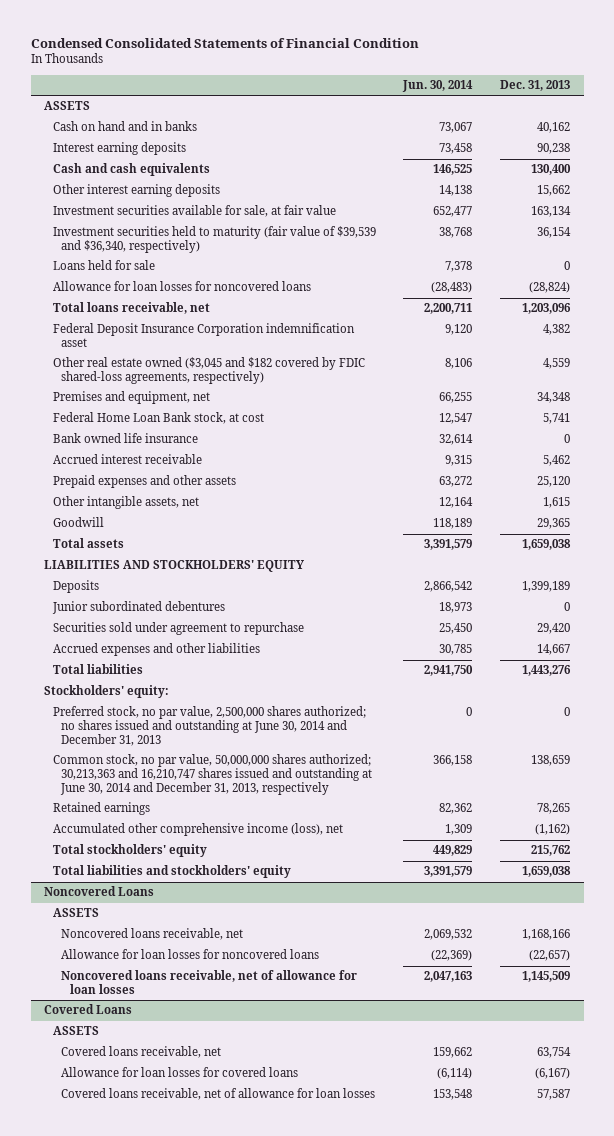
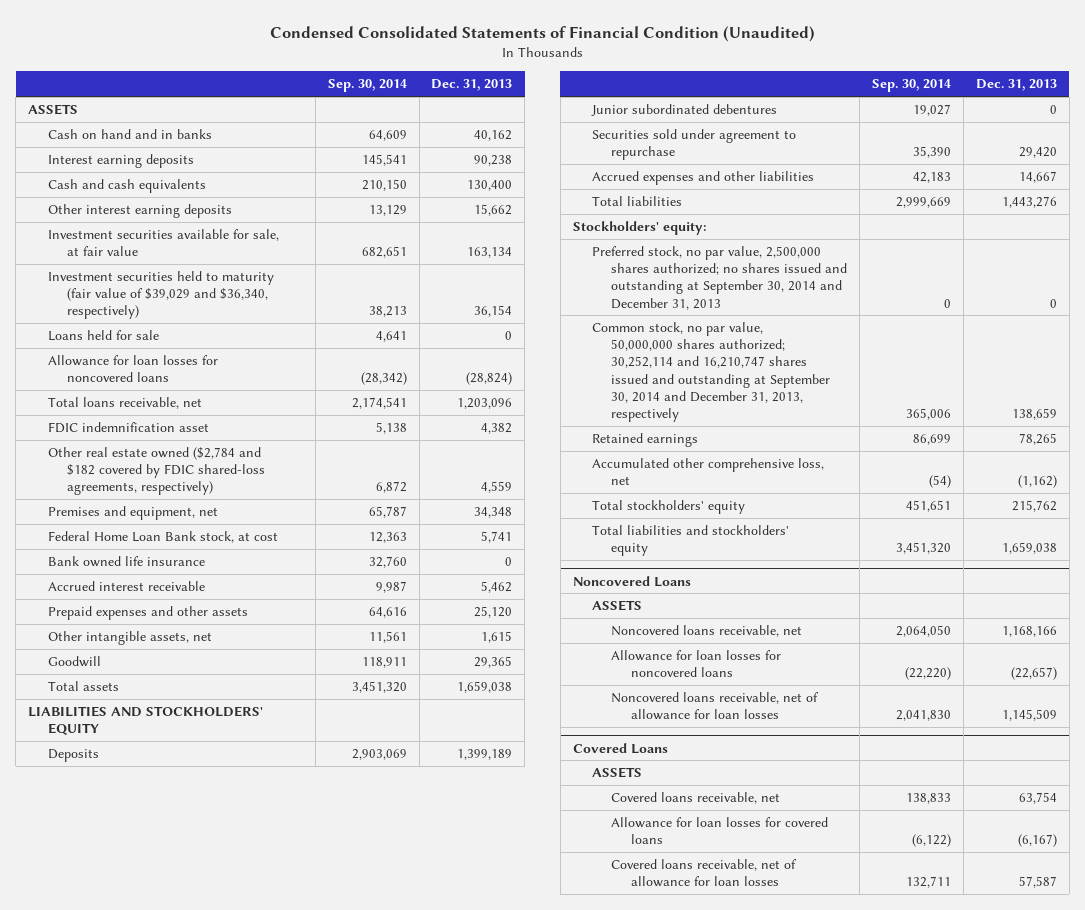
[30,38,419,49] Condensed Consolidated Statements of Financial Condition -> [269,25,815,42] Condensed Consolidated Statements of Financial Condition (Unaudited)
[402,80,474,93] Jun. 30, 2014 -> none
none -> [327,79,407,93] Sep. 30, 2014
[52,226,376,254] Investment securities held to maturity (fair value of $39,539 and $36,340, respectively) -> [47,271,274,320] Investment securities held to maturity (fair value of $39,029 and $36,340, respectively)
[52,323,355,348] Federal Deposit Insurance Corporation indemnification asset -> [47,422,209,434] FDIC indemnification asset
[52,357,365,385] Other real estate owned ($3,045 and $182 covered by FDIC shared-loss agreements, respectively) -> [47,447,266,496] Other real estate owned ($2,784 and $182 covered by FDIC shared-loss agreements, respectively)
[52,706,366,746] Preferred stock, no par value, 2,500,000 shares authorized; no shares issued and outstanding at June 30, 2014 and December 31, 2013 -> [591,246,848,310] Preferred stock, no par value, 2,500,000 shares authorized; no shares issued and outstanding at September 30, 2014 and December 31, 2013
[52,754,373,795] Common stock, no par value, 50,000,000 shares authorized; 30,213,363 and 16,210,747 shares issued and outstanding at June 30, 2014 and December 31, 2013, respectively -> [591,322,831,422] Common stock, no par value, 50,000,000 shares authorized; 30,252,114 and 16,210,747 shares issued and outstanding at September 30, 2014 and December 31, 2013, respectively
[52,823,343,837] Accumulated other comprehensive income (loss), net -> [591,458,824,486] Accumulated other comprehensive loss, net

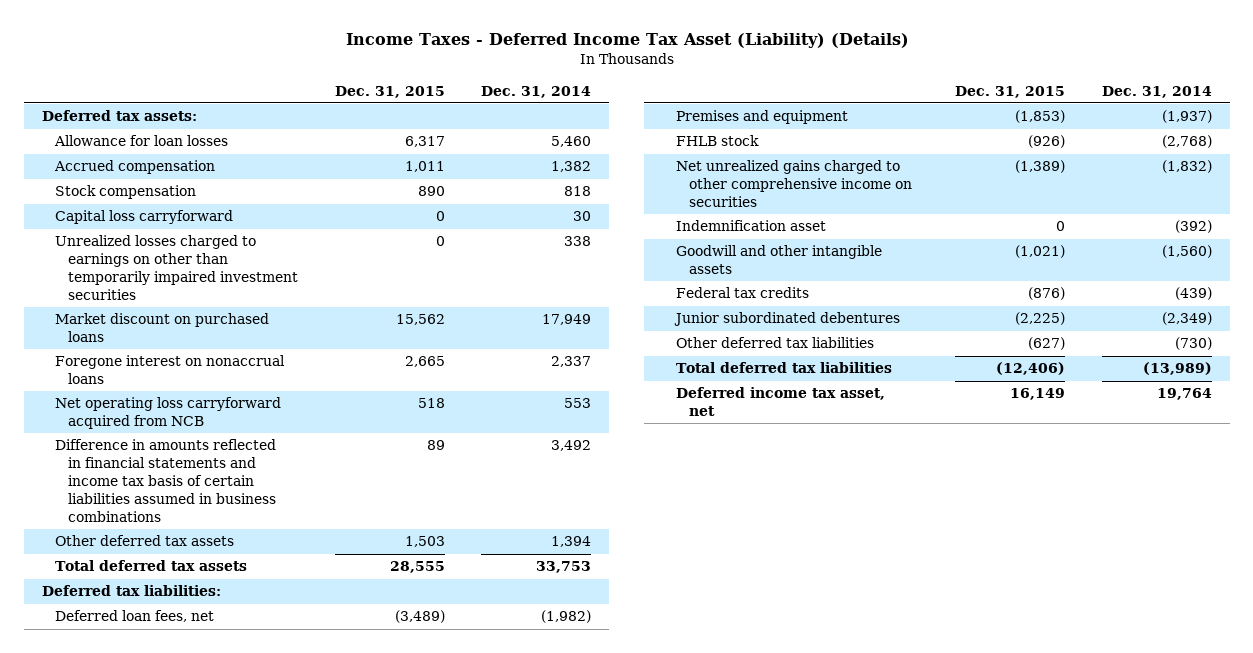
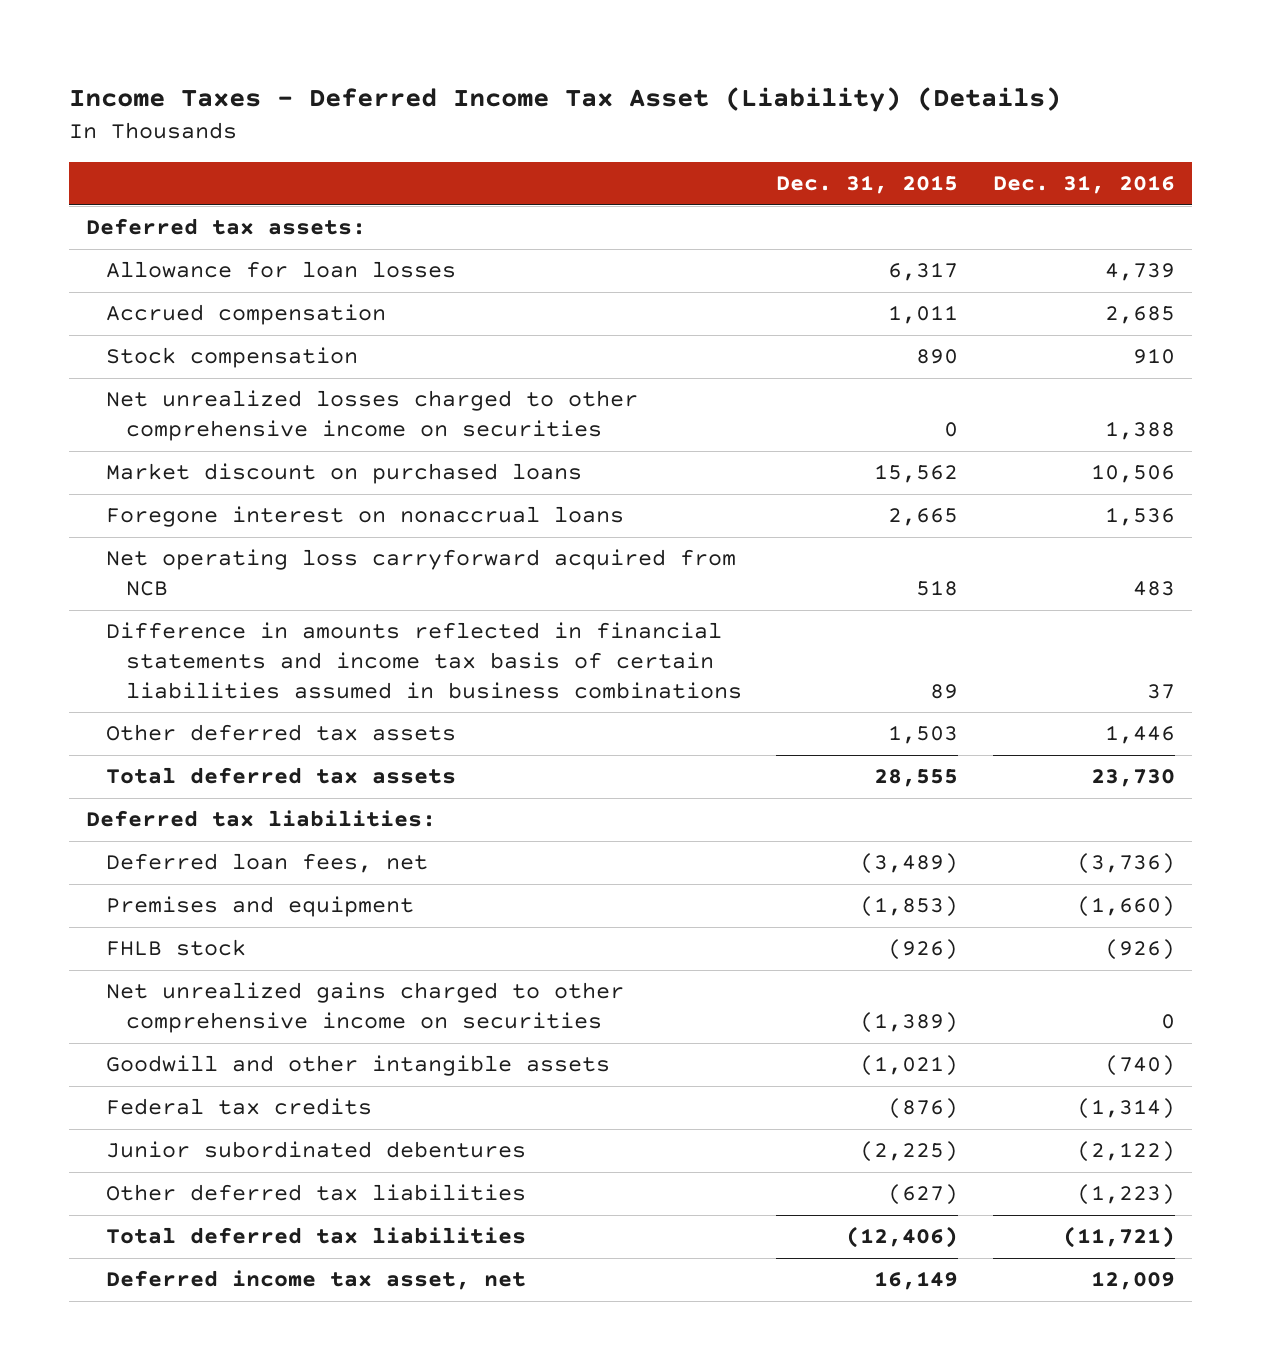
[480,85,591,98] Dec. 31, 2014 -> none
none -> [992,175,1175,195] Dec. 31, 2016
[54,210,233,225] Capital loss carryforward -> none
[54,235,299,301] Unrealized losses charged to earnings on other than temporarily impaired investment securities -> none
none -> [106,390,639,442] Net unrealized losses charged to other comprehensive income on securities
[675,220,826,232] Indemnification asset -> none

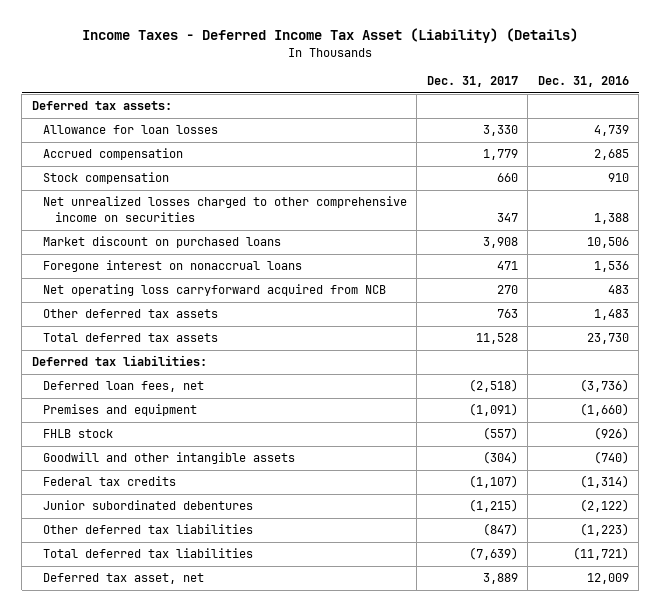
[776,175,959,195] Dec. 31, 2015 -> none
none -> [426,76,518,88] Dec. 31, 2017
[106,622,742,700] Difference in amounts reflected in financial statements and income tax basis of certain liabilities assumed in business combinations -> none
[1104,725,1175,745] 1,446 -> [593,309,629,321] 1,483
[106,982,625,1034] Net unrealized gains charged to other comprehensive income on securities -> none
[106,1270,527,1291] Deferred income tax asset, net -> [43,573,205,585] Deferred tax asset, net

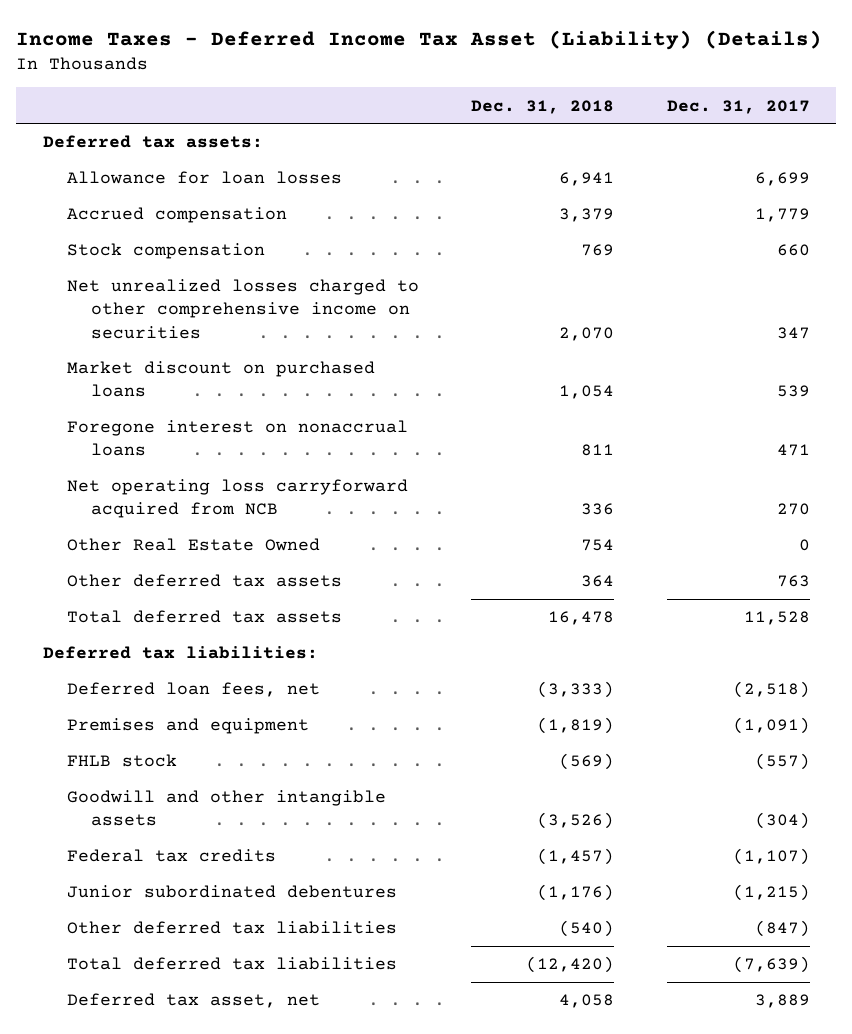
[537,76,629,88] Dec. 31, 2016 -> none
none -> [471,99,615,114] Dec. 31, 2018
[482,125,518,137] 3,330 -> [754,172,810,187] 6,699
[482,237,518,249] 3,908 -> [776,385,810,398] 539
none -> [66,538,320,552] Other Real Estate Owned

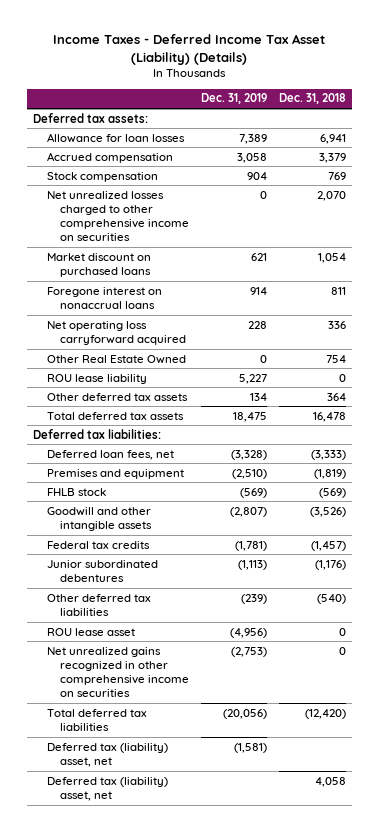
[666,99,810,114] Dec. 31, 2017 -> none
none -> [201,93,268,105] Dec. 31, 2019
[66,479,408,519] Net operating loss carryforward acquired from NCB -> [46,320,187,345] Net operating loss carryforward acquired
none -> [46,373,147,384] ROU lease liability
none -> [46,627,135,636] ROU lease asset
none -> [46,646,190,698] Net unrealized gains recognized in other comprehensive income on securities
none -> [46,742,168,767] Deferred tax (liability) asset, net
[66,993,320,1009] Deferred tax asset, net -> [46,776,168,801] Deferred tax (liability) asset, net

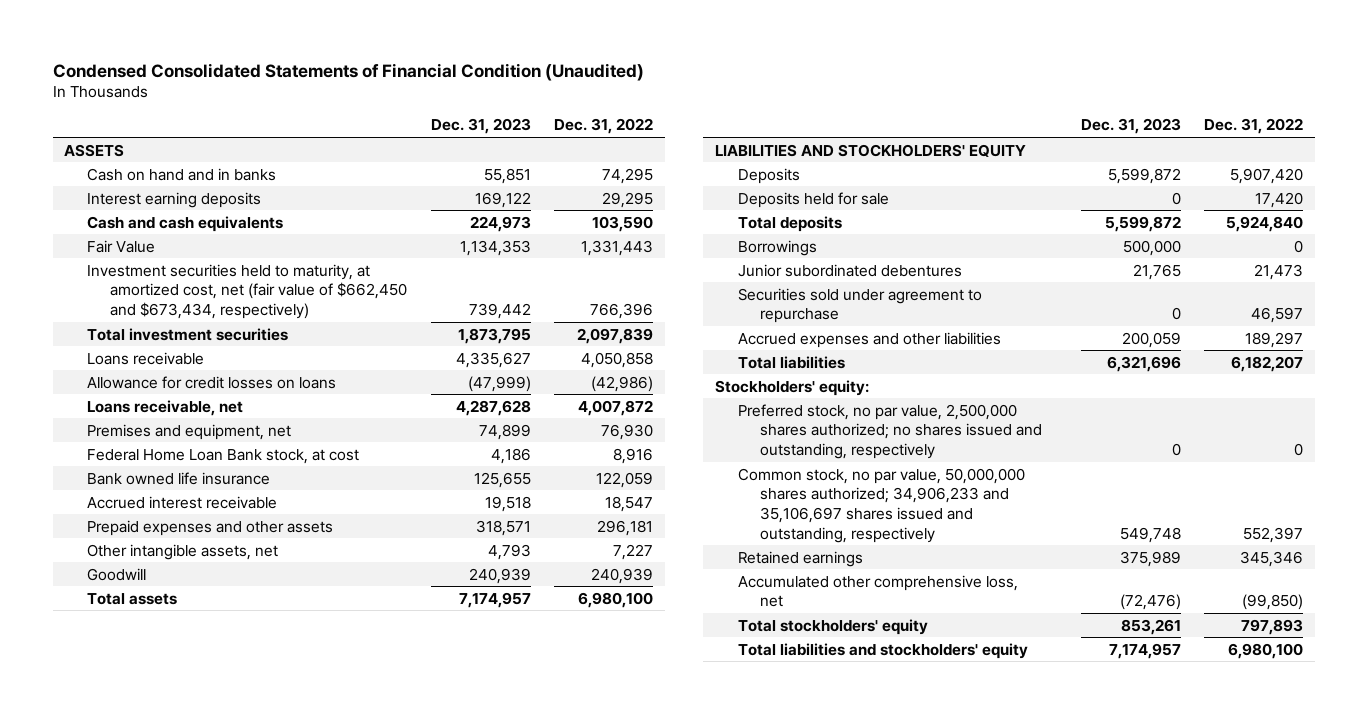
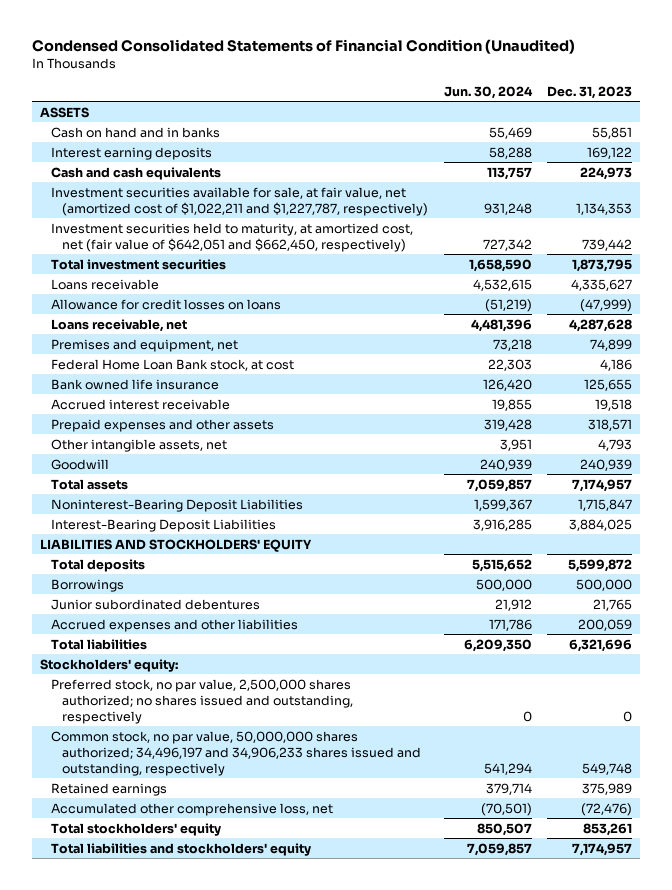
[553,118,653,135] Dec. 31, 2022 -> none
none -> [443,85,533,99] Jun. 30, 2024
[87,239,156,253] Fair Value -> [50,186,429,216] Investment securities available for sale, at fair value, net (amortized cost of $1,022,211 and $1,227,787, respectively)
[87,263,408,319] Investment securities held to maturity, at amortized cost, net (fair value of $662,450 and $673,434, respectively) -> [50,222,413,252] Investment securities held to maturity, at amortized cost, net (fair value of $642,051 and $662,450, respectively)
none -> [50,498,303,512] Noninterest-Bearing Deposit Liabilities
none -> [50,518,276,532] Interest-Bearing Deposit Liabilities
[737,167,800,184] Deposits -> none
[737,191,889,208] Deposits held for sale -> none
[737,287,982,324] Securities sold under agreement to repurchase -> none
[737,467,1025,543] Common stock, no par value, 50,000,000 shares authorized; 34,906,233 and 35,106,697 shares issued and outstanding, respectively -> [50,730,422,776] Common stock, no par value, 50,000,000 shares authorized; 34,496,197 and 34,906,233 shares issued and outstanding, respectively

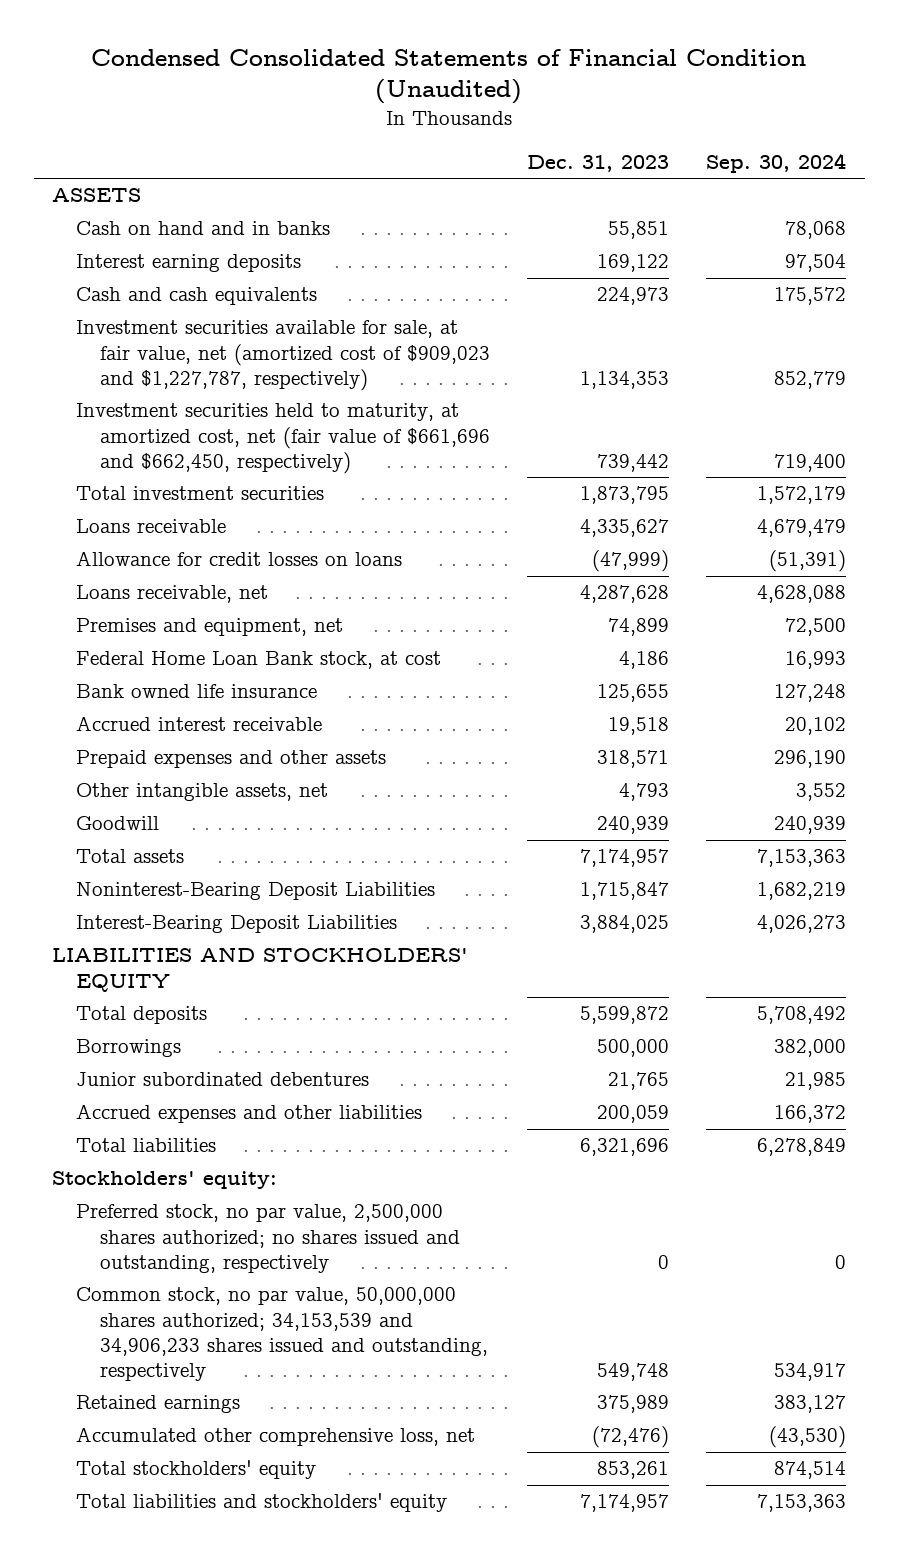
[443,85,533,99] Jun. 30, 2024 -> none
none -> [706,153,847,174] Sep. 30, 2024
[50,186,429,216] Investment securities available for sale, at fair value, net (amortized cost of $1,022,211 and $1,227,787, respectively) -> [76,320,490,391] Investment securities available for sale, at fair value, net (amortized cost of $909,023 and $1,227,787, respectively)
[50,222,413,252] Investment securities held to maturity, at amortized cost, net (fair value of $642,051 and $662,450, respectively) -> [76,403,490,474] Investment securities held to maturity, at amortized cost, net (fair value of $661,696 and $662,450, respectively)
[50,730,422,776] Common stock, no par value, 50,000,000 shares authorized; 34,496,197 and 34,906,233 shares issued and outstanding, respectively -> [76,1287,488,1381] Common stock, no par value, 50,000,000 shares authorized; 34,153,539 and 34,906,233 shares issued and outstanding, respectively

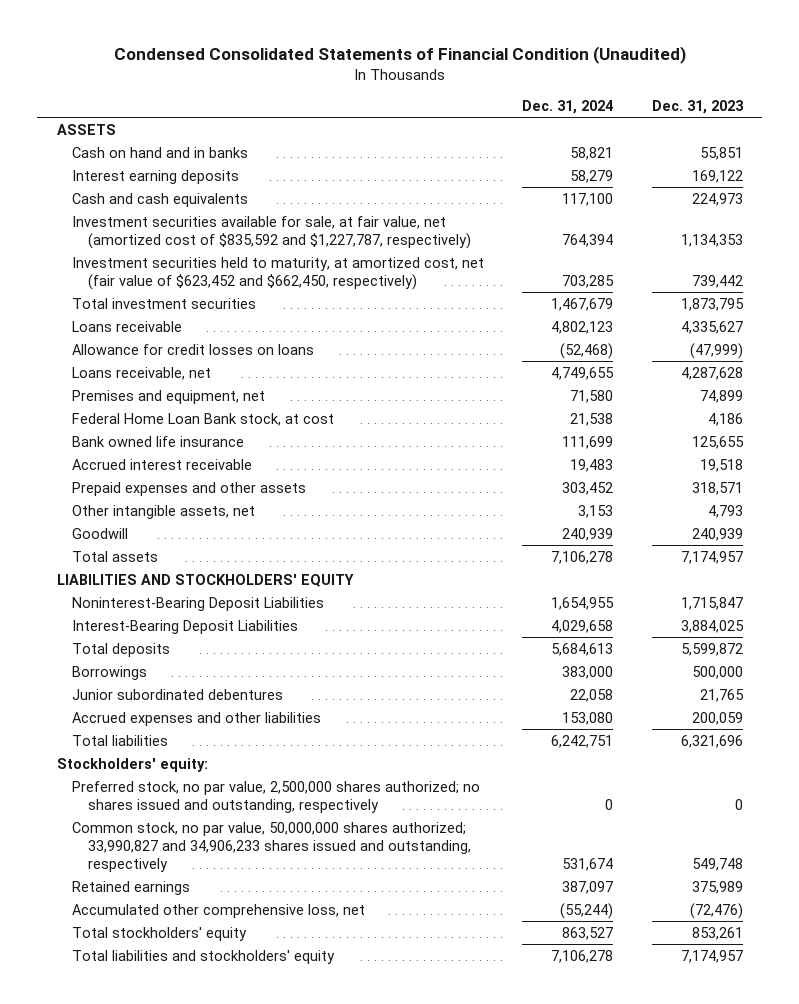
[706,153,847,174] Sep. 30, 2024 -> none
none -> [522,99,614,114] Dec. 31, 2024
[76,320,490,391] Investment securities available for sale, at fair value, net (amortized cost of $909,023 and $1,227,787, respectively) -> [72,215,471,249] Investment securities available for sale, at fair value, net (amortized cost of $835,592 and $1,227,787, respectively)
[76,403,490,474] Investment securities held to maturity, at amortized cost, net (fair value of $661,696 and $662,450, respectively) -> [72,256,485,290] Investment securities held to maturity, at amortized cost, net (fair value of $623,452 and $662,450, respectively)
[52,947,469,992] LIABILITIES AND STOCKHOLDERS' EQUITY -> [56,573,354,587] LIABILITIES AND STOCKHOLDERS' EQUITY
[76,1287,488,1381] Common stock, no par value, 50,000,000 shares authorized; 34,153,539 and 34,906,233 shares issued and outstanding, respectively -> [72,821,471,872] Common stock, no par value, 50,000,000 shares authorized; 33,990,827 and 34,906,233 shares issued and outstanding, respectively

